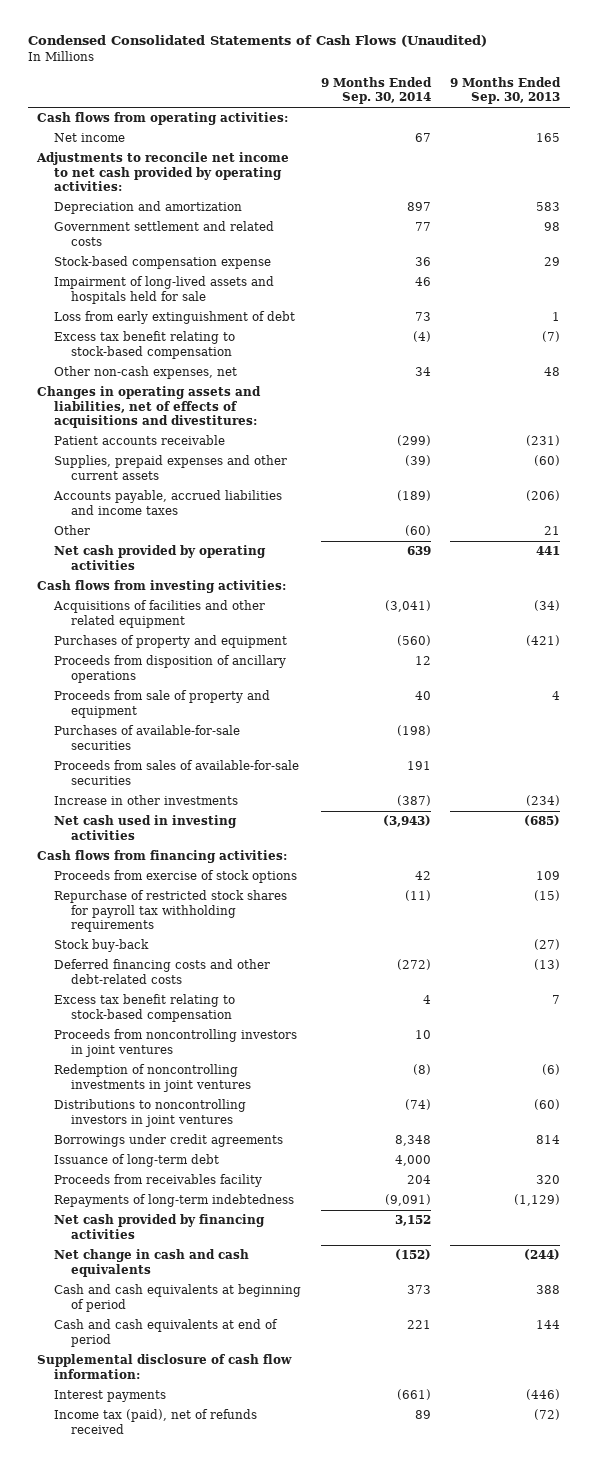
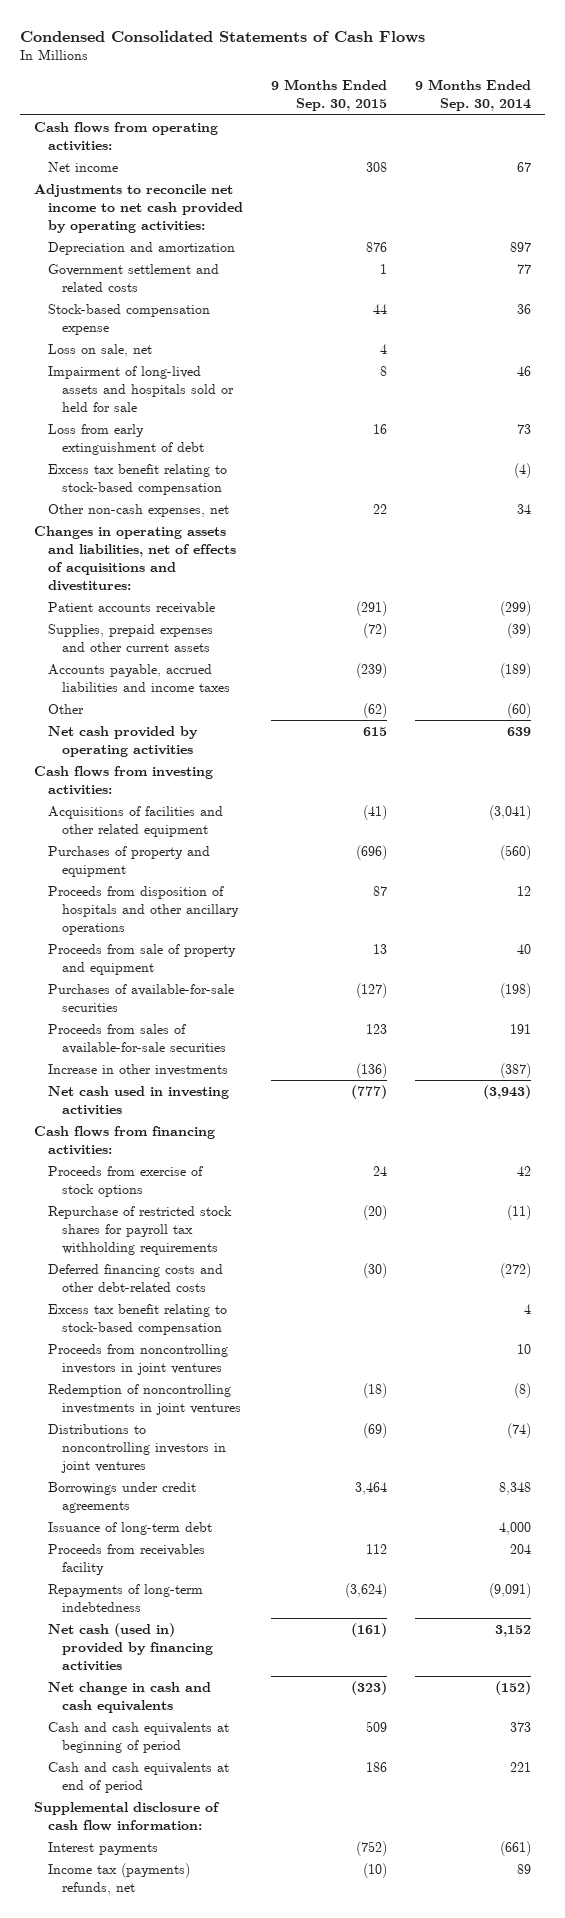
[27,35,487,48] Condensed Consolidated Statements of Cash Flows (Unaudited) -> [19,29,425,43] Condensed Consolidated Statements of Cash Flows
[450,76,562,105] 9 Months Ended Sep. 30, 2013 -> none
none -> [271,79,388,112] 9 Months Ended Sep. 30, 2015
none -> [48,343,153,357] Loss on sale, net
[54,276,275,304] Impairment of long-lived assets and hospitals held for sale -> [48,365,235,412] Impairment of long-lived assets and hospitals sold or held for sale
[54,655,287,683] Proceeds from disposition of ancillary operations -> [48,885,240,935] Proceeds from disposition of hospitals and other ancillary operations
[54,939,150,953] Stock buy-back -> none
[54,1214,266,1239] Net cash provided by financing activities -> [48,1622,214,1671] Net cash (used in) provided by financing activities
[54,1409,258,1434] Income tax (paid), net of refunds received -> [48,1862,191,1895] Income tax (payments) refunds, net

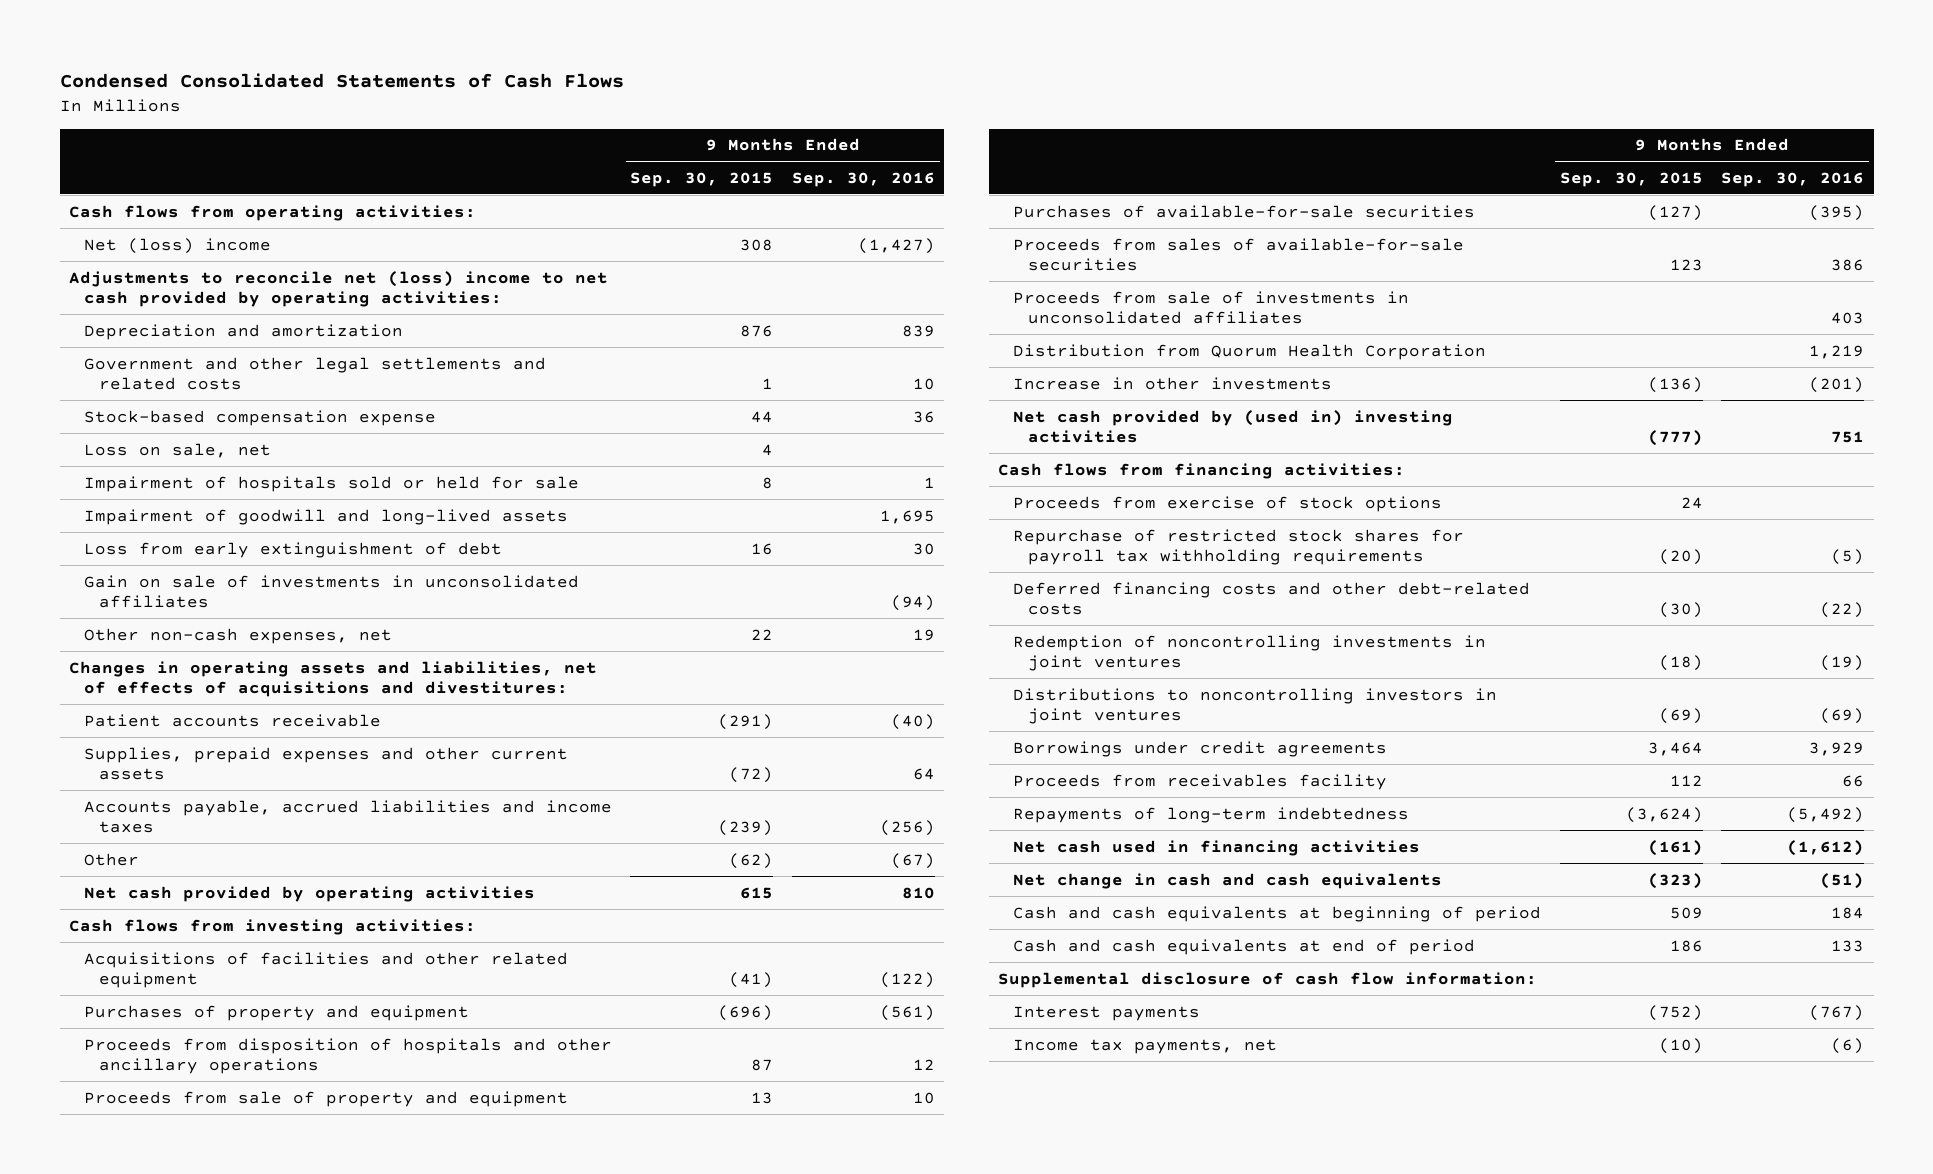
[415,79,532,112] 9 Months Ended Sep. 30, 2014 -> none
none -> [792,171,936,187] Sep. 30, 2016
[48,161,119,172] Net income -> [83,237,271,254] Net (loss) income
[33,183,244,233] Adjustments to reconcile net income to net cash provided by operating activities: -> [68,270,608,308] Adjustments to reconcile net (loss) income to net cash provided by operating activities:
[48,263,220,292] Government settlement and related costs -> [83,356,546,391] Government and other legal settlements and related costs
[48,365,235,412] Impairment of long-lived assets and hospitals sold or held for sale -> [83,475,579,492] Impairment of hospitals sold or held for sale
none -> [83,508,568,525] Impairment of goodwill and long-lived assets
[48,463,228,495] Excess tax benefit relating to stock-based compensation -> none
none -> [83,574,579,609] Gain on sale of investments in unconsolidated affiliates
none -> [1012,290,1409,325] Proceeds from sale of investments in unconsolidated affiliates
none -> [1012,343,1486,360] Distribution from Quorum Health Corporation
[48,1085,230,1115] Net cash used in investing activities -> [1012,409,1453,444] Net cash provided by (used in) investing activities
[48,1303,228,1335] Excess tax benefit relating to stock-based compensation -> none
[48,1343,229,1375] Proceeds from noncontrolling investors in joint ventures -> none
[48,1521,213,1535] Issuance of long-term debt -> none
[48,1622,214,1671] Net cash (used in) provided by financing activities -> [1012,839,1420,856] Net cash used in financing activities
[48,1862,191,1895] Income tax (payments) refunds, net -> [1012,1038,1277,1054] Income tax payments, net

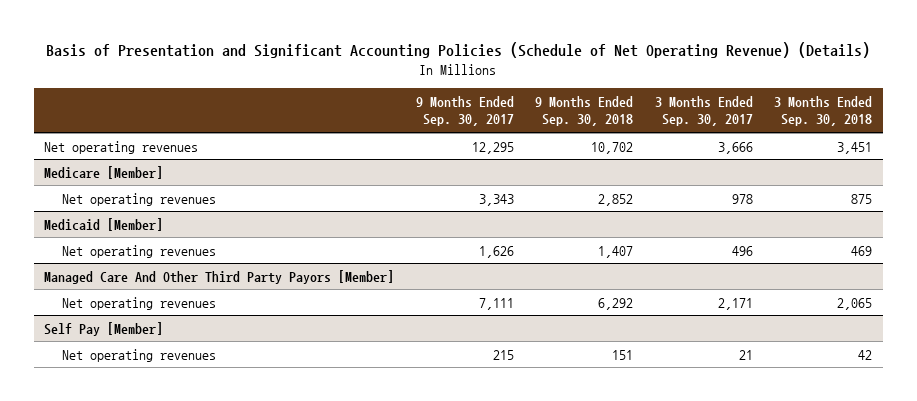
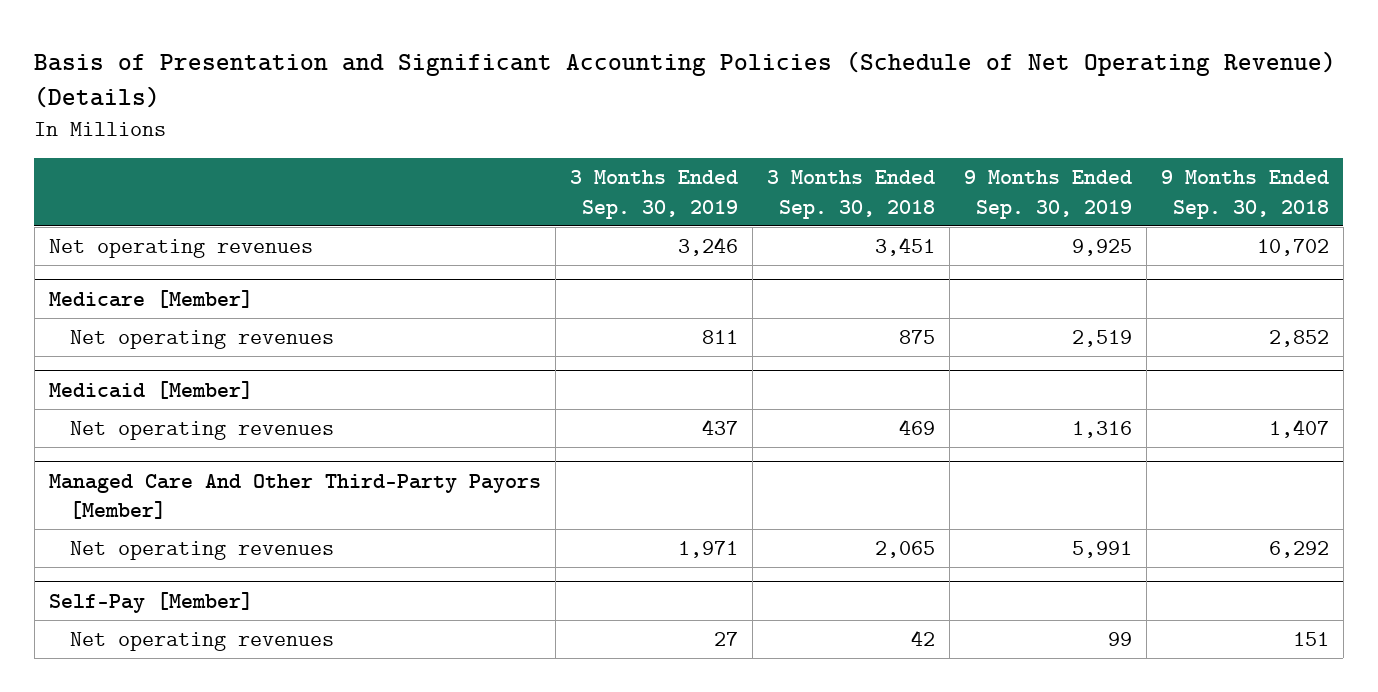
[415,96,514,127] 9 Months Ended Sep. 30, 2017 -> none
[654,96,753,127] 3 Months Ended Sep. 30, 2017 -> none
none -> [569,170,738,219] 3 Months Ended Sep. 30, 2019
none -> [963,170,1132,219] 9 Months Ended Sep. 30, 2019
[44,269,395,284] Managed Care And Other Third Party Payors [Member] -> [48,473,541,520] Managed Care And Other Third-Party Payors [Member]
[44,321,164,336] Self Pay [Member] -> [48,591,253,613] Self-Pay [Member]

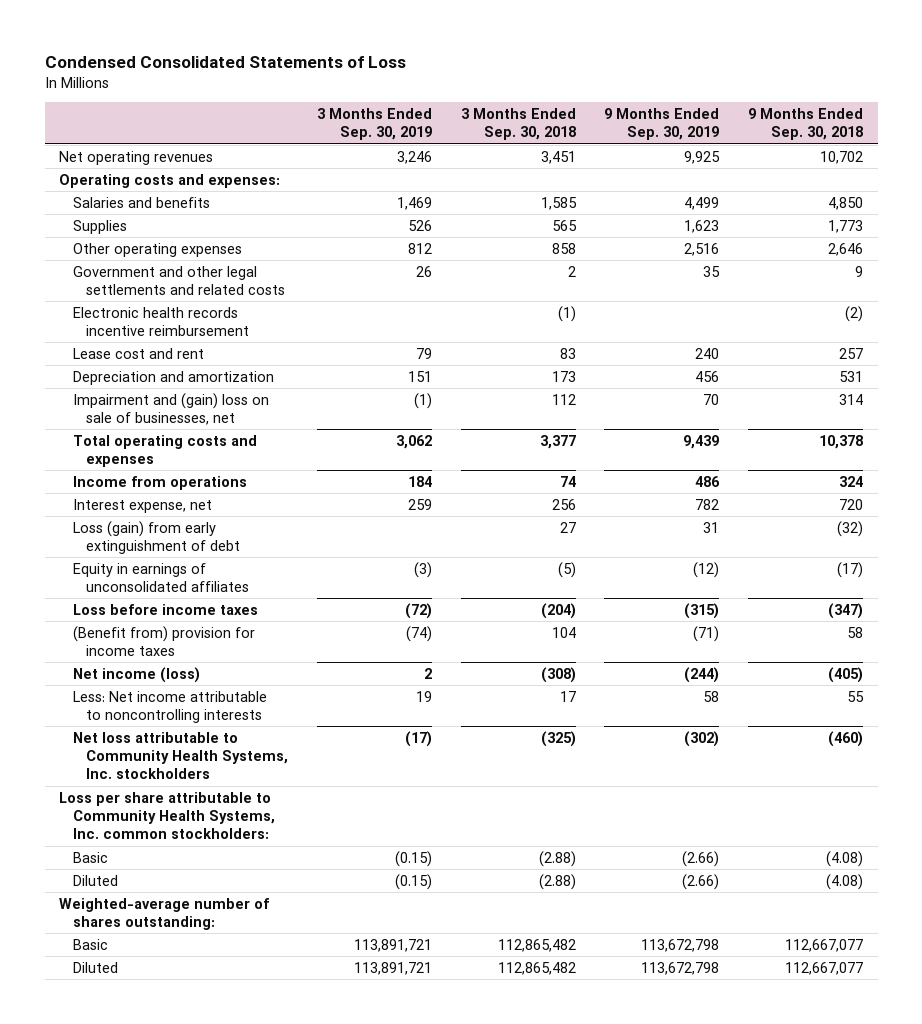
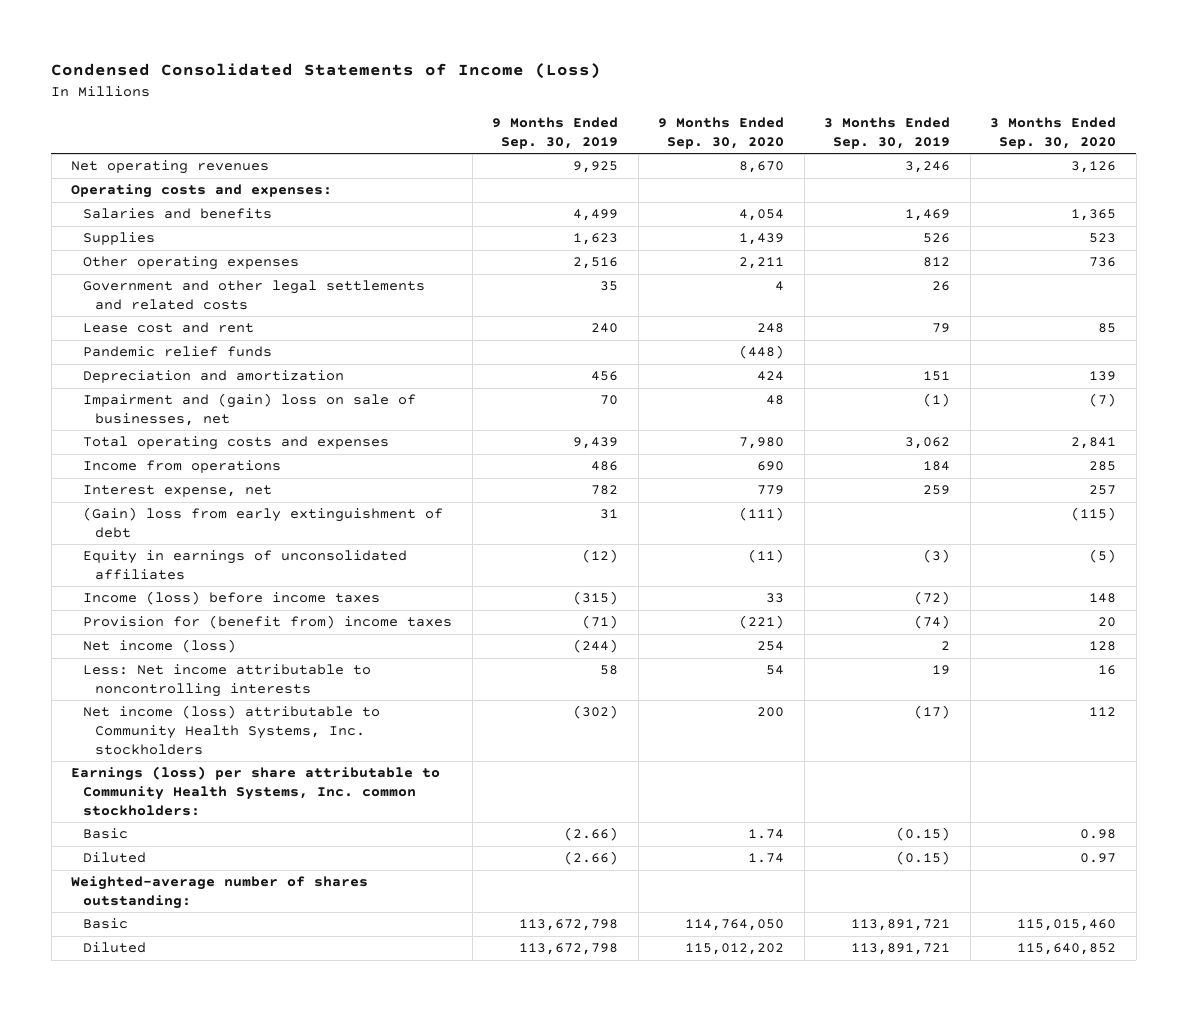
[44,55,406,68] Condensed Consolidated Statements of Loss -> [51,63,602,80] Condensed Consolidated Statements of Income (Loss)
[460,107,576,141] 3 Months Ended Sep. 30, 2018 -> none
[748,107,864,141] 9 Months Ended Sep. 30, 2018 -> none
none -> [658,117,785,149] 9 Months Ended Sep. 30, 2020
none -> [990,117,1117,149] 3 Months Ended Sep. 30, 2020
[72,306,250,337] Electronic health records incentive reimbursement -> none
none -> [83,346,273,358] Pandemic relief funds
[72,520,241,555] Loss (gain) from early extinguishment of debt -> [83,507,444,539] (Gain) loss from early extinguishment of debt
[72,603,258,615] Loss before income taxes -> [83,591,381,606] Income (loss) before income taxes
[72,625,255,657] (Benefit from) provision for income taxes -> [83,615,453,630] Provision for (benefit from) income taxes
[72,731,289,780] Net loss attributable to Community Health Systems, Inc. stockholders -> [83,705,381,755] Net income (loss) attributable to Community Health Systems, Inc. stockholders
[59,791,275,840] Loss per share attributable to Community Health Systems, Inc. common stockholders: -> [71,766,441,816] Earnings (loss) per share attributable to Community Health Systems, Inc. common stockholders:

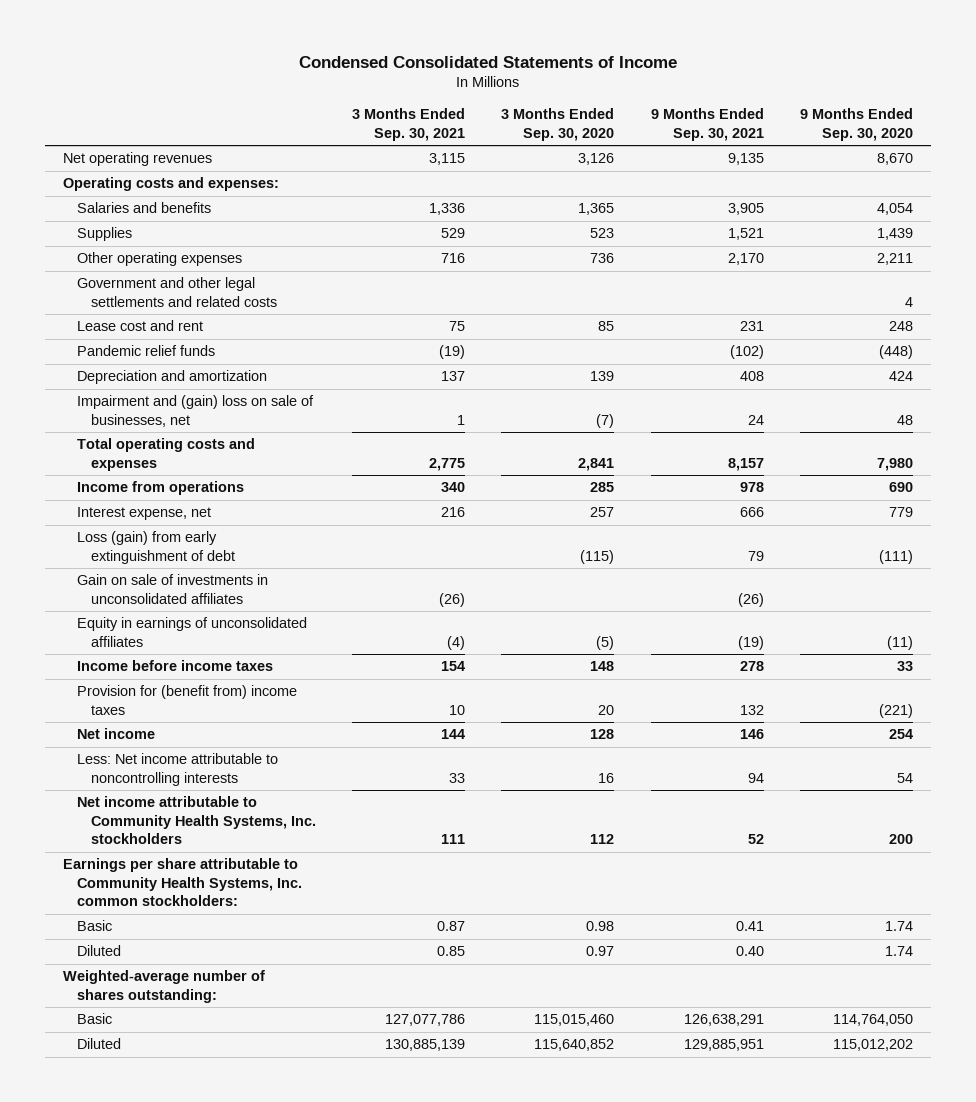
[51,63,602,80] Condensed Consolidated Statements of Income (Loss) -> [298,55,677,68] Condensed Consolidated Statements of Income
[492,117,619,149] 9 Months Ended Sep. 30, 2019 -> none
[824,117,951,149] 3 Months Ended Sep. 30, 2019 -> none
none -> [352,108,466,141] 3 Months Ended Sep. 30, 2021
none -> [650,108,764,141] 9 Months Ended Sep. 30, 2021
[83,507,444,539] (Gain) loss from early extinguishment of debt -> [77,531,236,564] Loss (gain) from early extinguishment of debt
none -> [77,574,269,604] Gain on sale of investments in unconsolidated affiliates
[83,591,381,606] Income (loss) before income taxes -> [77,660,274,672] Income before income taxes
[83,639,237,654] Net income (loss) -> [77,728,156,740] Net income
[83,705,381,755] Net income (loss) attributable to Community Health Systems, Inc. stockholders -> [77,796,317,845] Net income attributable to Community Health Systems, Inc. stockholders
[71,766,441,816] Earnings (loss) per share attributable to Community Health Systems, Inc. common stockholders: -> [63,858,303,907] Earnings per share attributable to Community Health Systems, Inc. common stockholders:

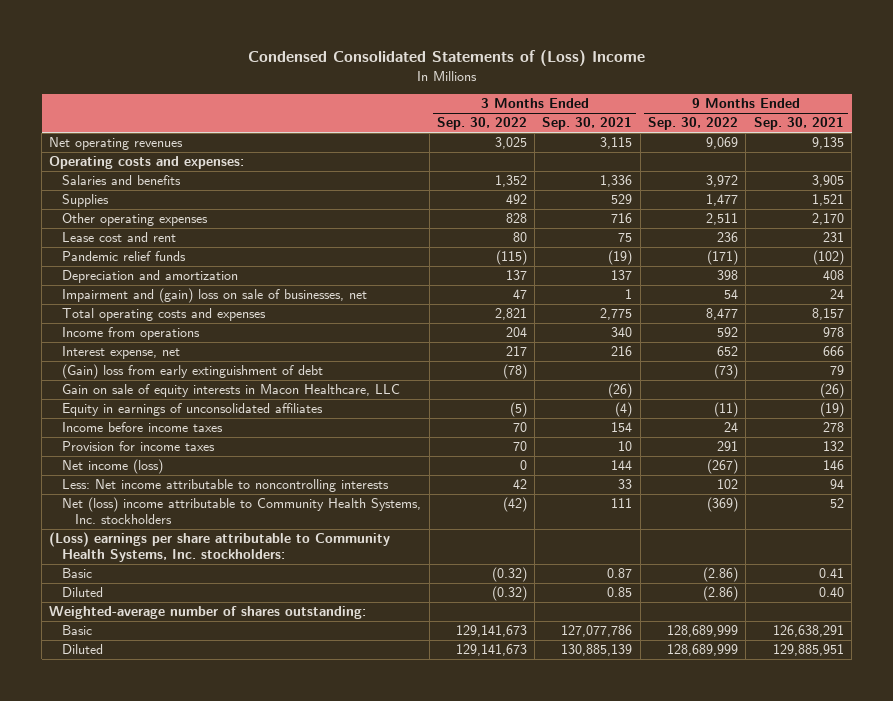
[298,55,677,68] Condensed Consolidated Statements of Income -> [247,50,645,67] Condensed Consolidated Statements of (Loss) Income
[501,108,615,141] 3 Months Ended Sep. 30, 2020 -> none
[799,108,913,141] 9 Months Ended Sep. 30, 2020 -> none
none -> [436,117,527,131] Sep. 30, 2022
none -> [648,117,739,131] Sep. 30, 2022
[77,277,278,307] Government and other legal settlements and related costs -> none
[77,531,236,564] Loss (gain) from early extinguishment of debt -> [62,364,324,380] (Gain) loss from early extinguishment of debt
[77,574,269,604] Gain on sale of investments in unconsolidated affiliates -> [62,384,401,398] Gain on sale of equity interests in Macon Healthcare, LLC
[77,685,298,715] Provision for (benefit from) income taxes -> [62,441,216,452] Provision for income taxes
[77,728,156,740] Net income -> [62,459,164,475] Net income (loss)
[77,796,317,845] Net income attributable to Community Health Systems, Inc. stockholders -> [62,497,422,525] Net (loss) income attributable to Community Health Systems, Inc. stockholders
[63,858,303,907] Earnings per share attributable to Community Health Systems, Inc. common stockholders: -> [49,532,391,563] (Loss) earnings per share attributable to Community Health Systems, Inc. stockholders:

